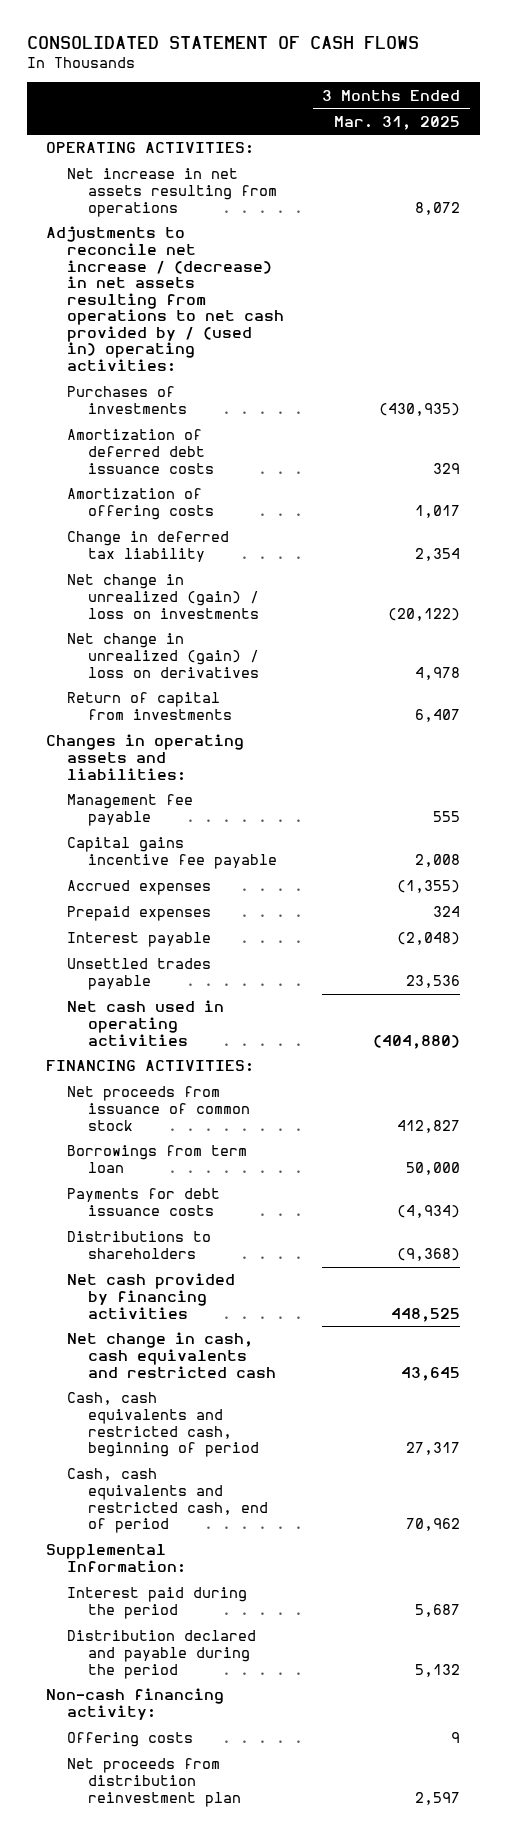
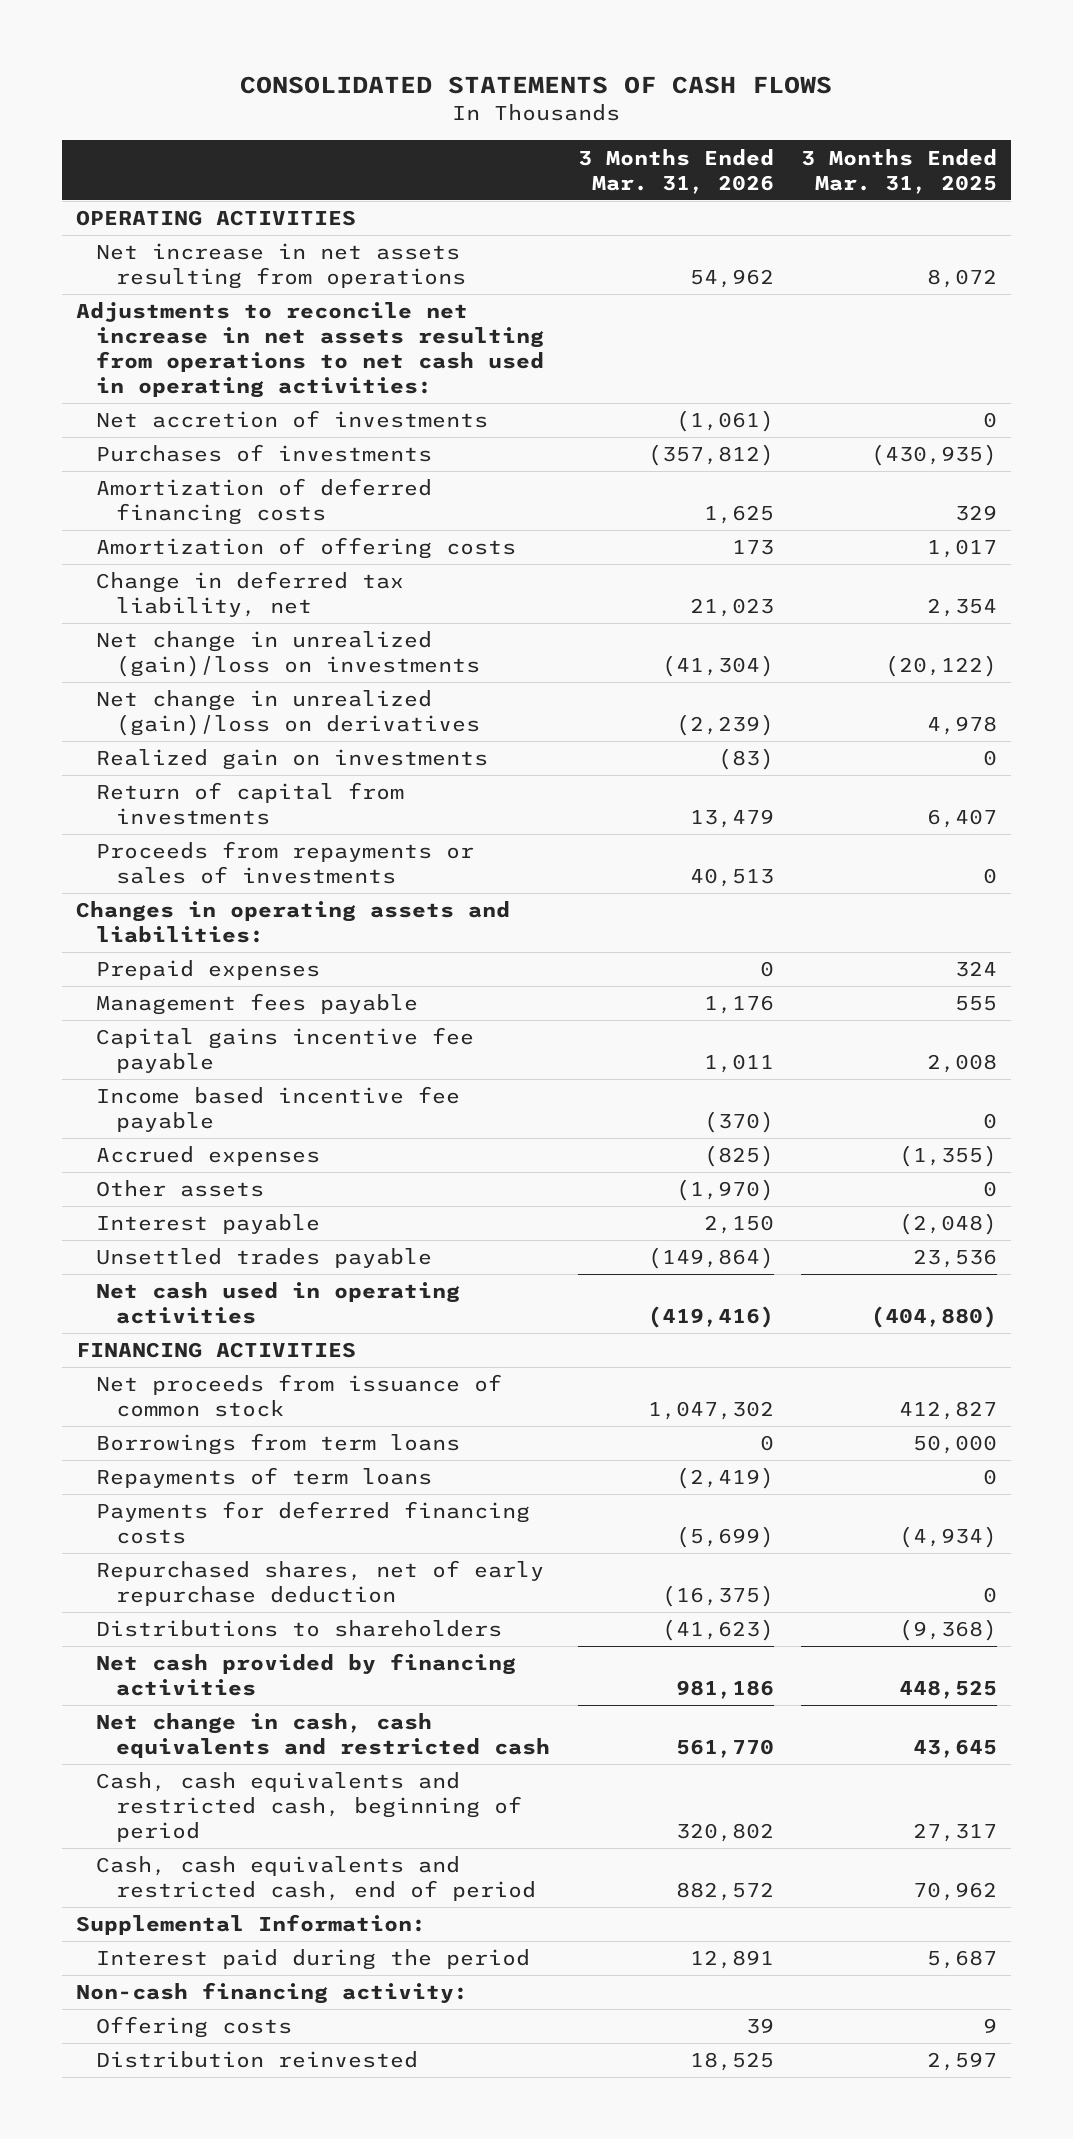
[26,35,419,49] CONSOLIDATED STATEMENT OF CASH FLOWS -> [240,76,833,95] CONSOLIDATED STATEMENTS OF CASH FLOWS
none -> [577,148,774,194] 3 Months Ended Mar. 31, 2026
[45,142,254,155] OPERATING ACTIVITIES: -> [75,210,356,227] OPERATING ACTIVITIES
[45,226,284,372] Adjustments to reconcile net increase / (decrease) in net assets resulting from operations to net cash provided by / (used in) operating activities: -> [75,302,544,398] Adjustments to reconcile net increase in net assets resulting from operations to net cash used in operating activities:
none -> [95,410,488,429] Net accretion of investments
[66,429,214,474] Amortization of deferred debt issuance costs -> [95,478,432,526] Amortization of deferred financing costs
[66,531,229,562] Change in deferred tax liability -> [95,571,404,618] Change in deferred tax liability, net
[66,574,259,619] Net change in unrealized (gain) / loss on investments -> [95,631,481,678] Net change in unrealized (gain)/loss on investments
[66,633,259,678] Net change in unrealized (gain) / loss on derivatives -> [95,690,481,737] Net change in unrealized (gain)/loss on derivatives
none -> [95,749,488,771] Realized gain on investments
none -> [95,841,474,885] Proceeds from repayments or sales of investments
[66,906,211,922] Prepaid expenses -> [95,960,320,981] Prepaid expenses
[66,794,193,826] Management fee payable -> [95,993,418,1016] Management fees payable
none -> [95,1086,460,1133] Income based incentive fee payable
none -> [95,1180,264,1198] Other assets
[45,1060,254,1073] FINANCING ACTIVITIES: -> [75,1342,356,1359] FINANCING ACTIVITIES
[66,1145,247,1173] Borrowings from term loan -> [95,1433,460,1456] Borrowings from term loans
none -> [95,1467,432,1489] Repayments of term loans
[66,1188,220,1216] Payments for debt issuance costs -> [95,1501,530,1545] Payments for deferred financing costs
none -> [95,1560,544,1607] Repurchased shares, net of early repurchase deduction
[66,1630,256,1679] Distribution declared and payable during the period -> none
[66,1758,241,1807] Net proceeds from distribution reinvestment plan -> [95,2051,418,2069] Distribution reinvested

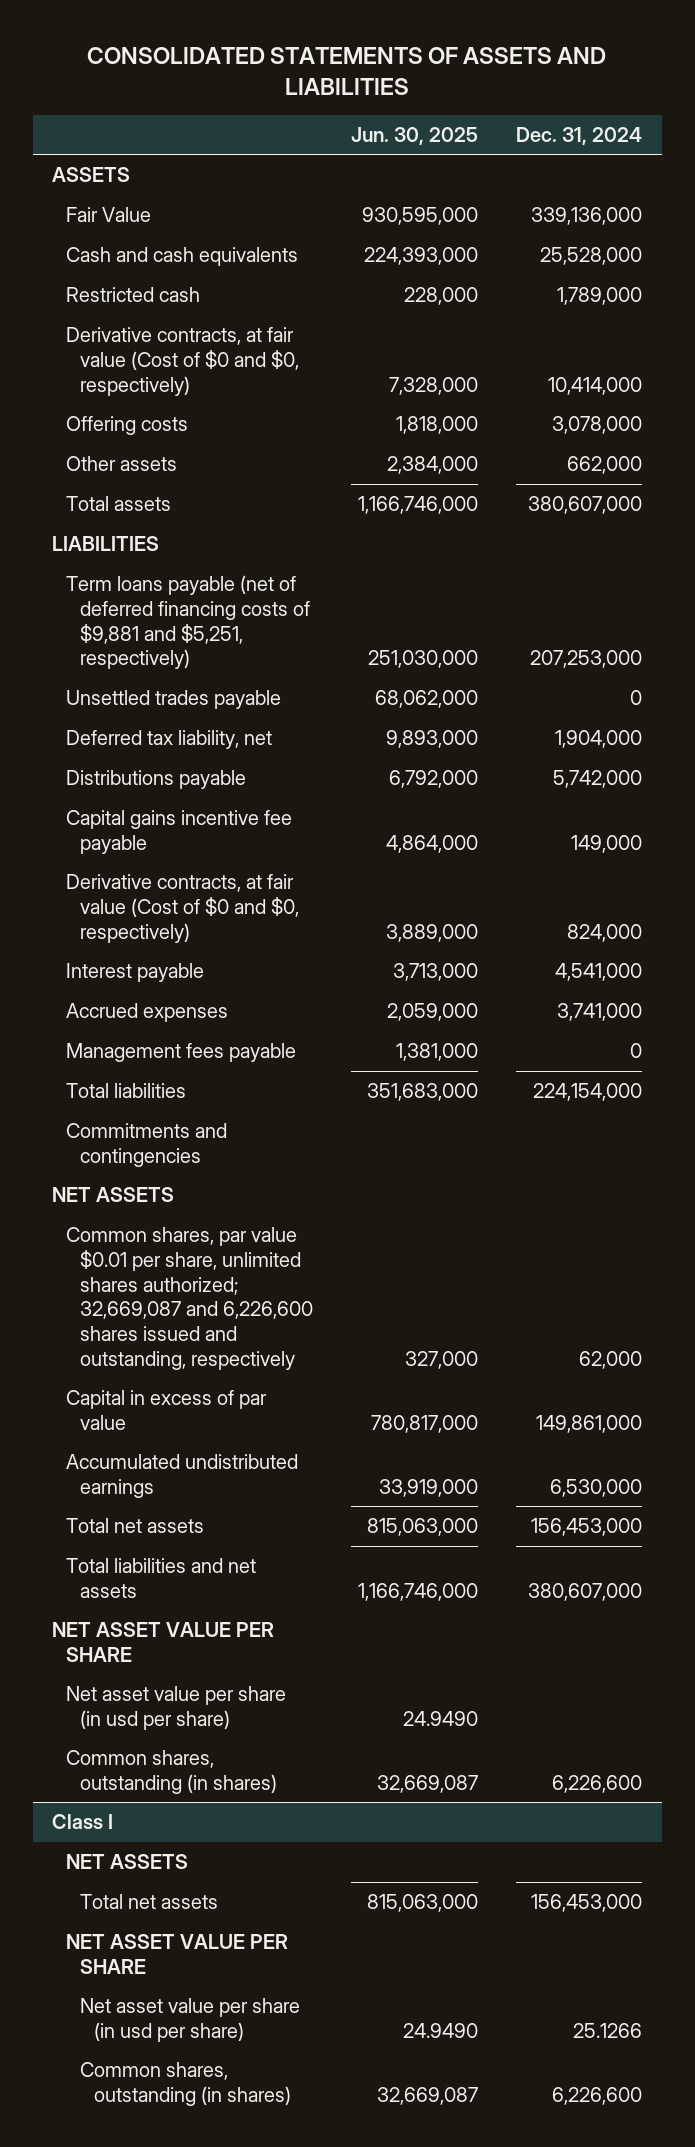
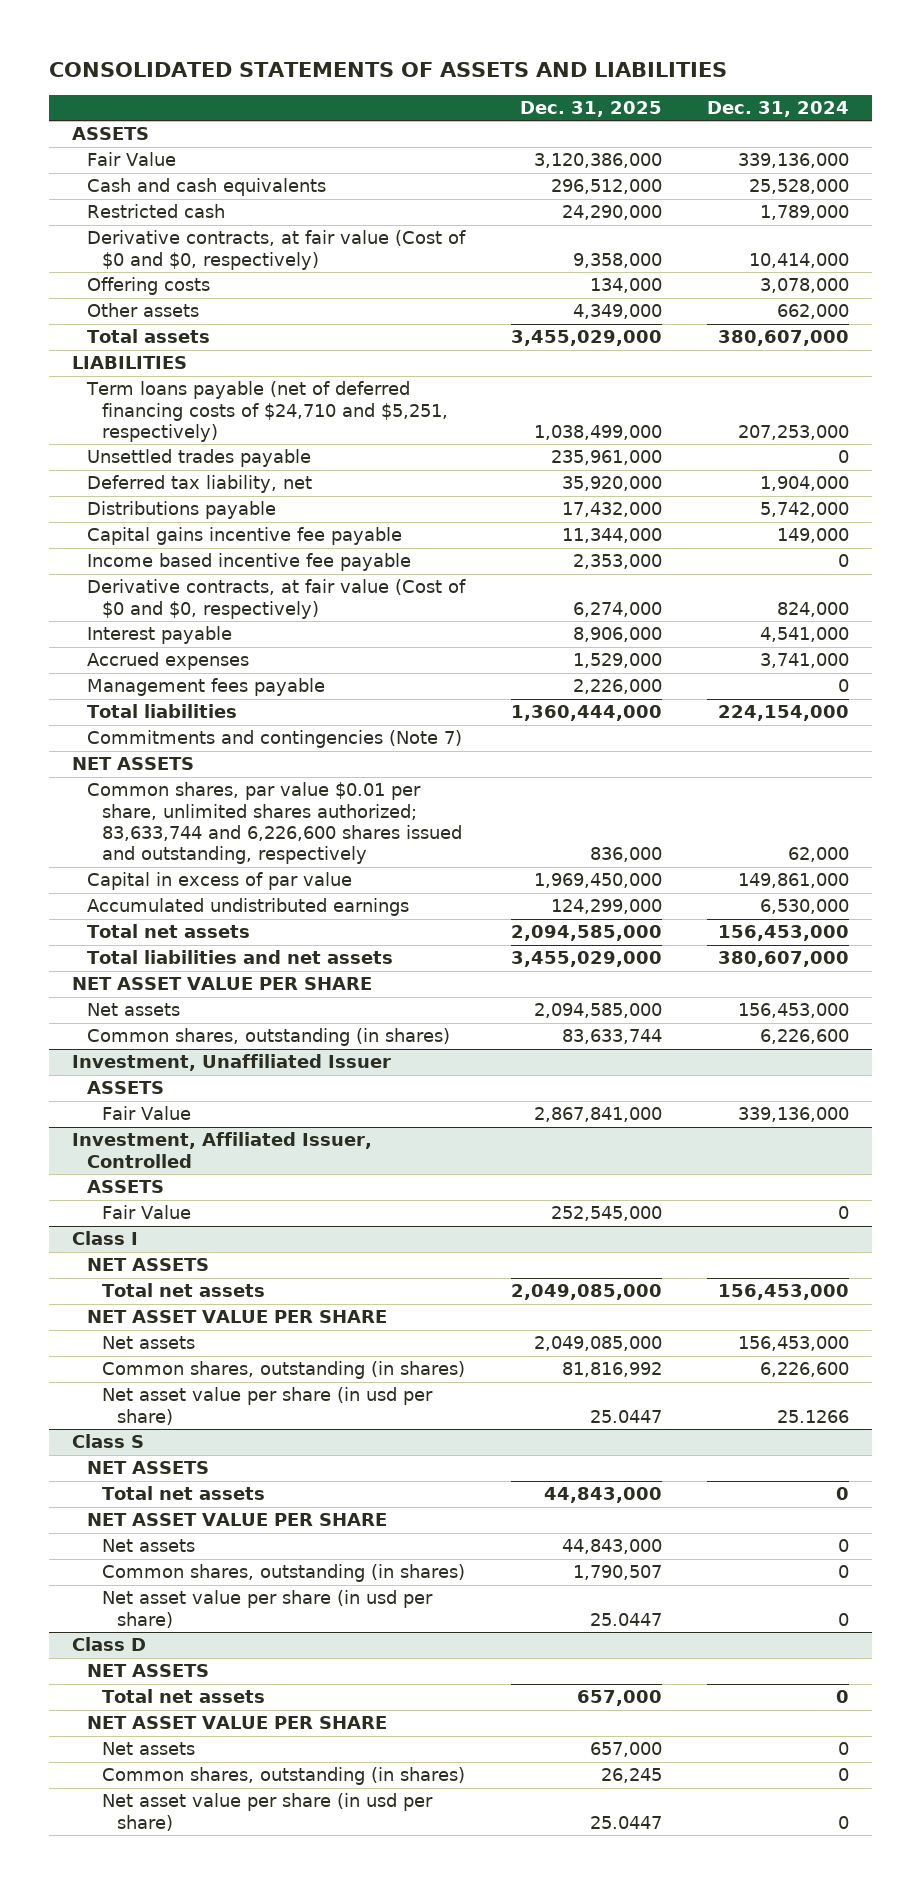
[351,126,479,145] Jun. 30, 2025 -> none
none -> [519,100,662,117] Dec. 31, 2025
[66,575,311,670] Term loans payable (net of deferred financing costs of $9,881 and $5,251, respectively) -> [86,381,449,442] Term loans payable (net of deferred financing costs of $24,710 and $5,251, respectively)
none -> [87,553,412,572] Income based incentive fee payable
[66,1123,228,1167] Commitments and contingencies -> [87,730,463,749] Commitments and contingencies (Note 7)
[66,1227,314,1370] Common shares, par value $0.01 per share, unlimited shares authorized; 32,669,087 and 6,226,600 shares issued and outstanding, respectively -> [87,782,463,865] Common shares, par value $0.01 per share, unlimited shares authorized; 83,633,744 and 6,226,600 shares issued and outstanding, respectively
[66,1686,287,1730] Net asset value per share (in usd per share) -> none
none -> [87,1003,181,1017] Net assets
none -> [71,1054,391,1072] Investment, Unaffiliated Issuer
none -> [87,1081,165,1095] ASSETS
none -> [102,1106,192,1121] Fair Value
none -> [71,1132,372,1168] Investment, Affiliated Issuer, Controlled
none -> [87,1180,165,1194] ASSETS
none -> [102,1205,192,1220] Fair Value
none -> [102,1336,196,1350] Net assets
[80,1998,301,2042] Net asset value per share (in usd per share) -> [102,1387,434,1425] Net asset value per share (in usd per share)
none -> [71,1434,144,1449] Class S
none -> [87,1461,210,1475] NET ASSETS
none -> [102,1486,266,1501] Total net assets
none -> [87,1513,388,1527] NET ASSET VALUE PER SHARE
none -> [102,1539,196,1553] Net assets
none -> [102,1564,466,1583] Common shares, outstanding (in shares)
none -> [102,1590,434,1628] Net asset value per share (in usd per share)
none -> [71,1637,146,1652] Class D
none -> [87,1664,210,1678] NET ASSETS
none -> [102,1689,266,1704] Total net assets
none -> [87,1716,388,1730] NET ASSET VALUE PER SHARE
none -> [102,1742,196,1756] Net assets
none -> [102,1767,466,1786] Common shares, outstanding (in shares)
none -> [102,1793,434,1831] Net asset value per share (in usd per share)

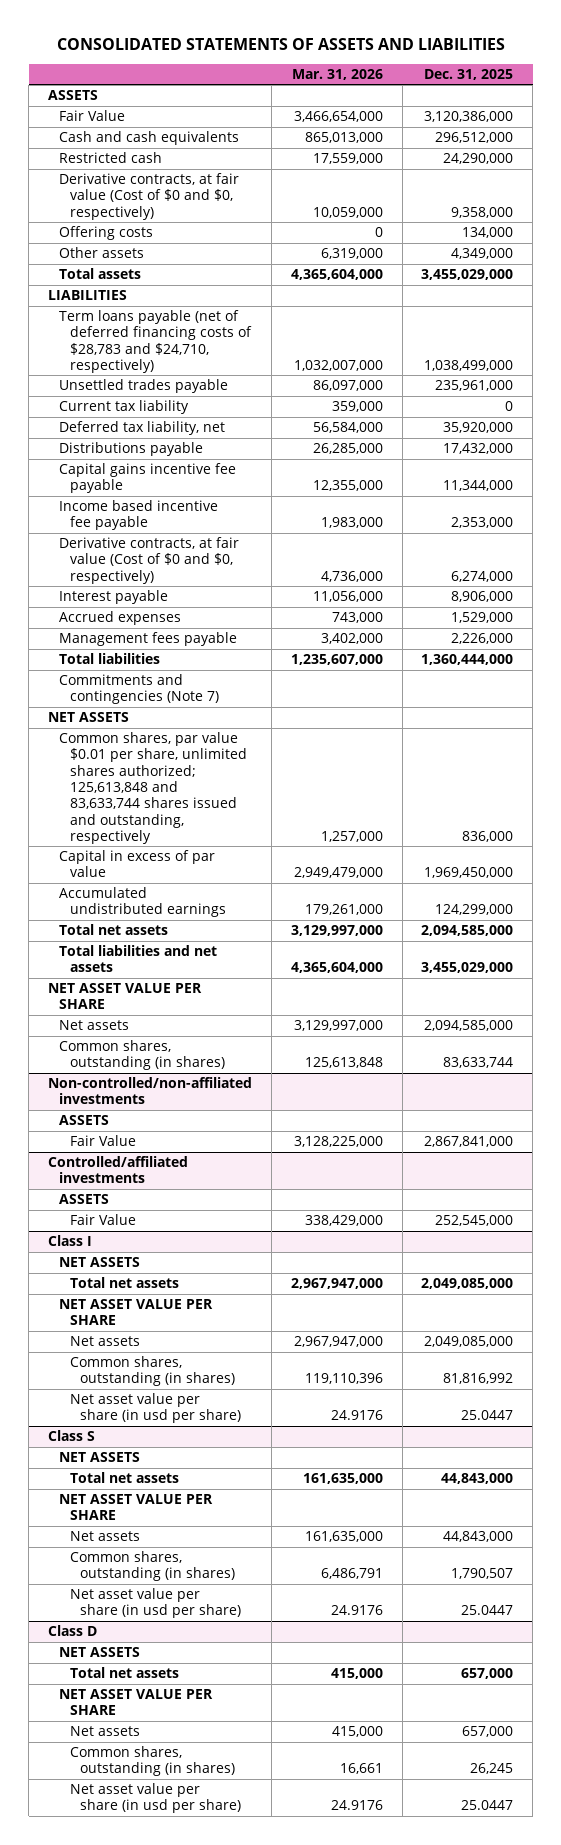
[707,100,850,117] Dec. 31, 2024 -> none
none -> [291,68,383,80] Mar. 31, 2026
[86,381,449,442] Term loans payable (net of deferred financing costs of $24,710 and $5,251, respectively) -> [58,310,252,373] Term loans payable (net of deferred financing costs of $28,783 and $24,710, respectively)
none -> [58,400,189,415] Current tax liability
[87,782,463,865] Common shares, par value $0.01 per share, unlimited shares authorized; 83,633,744 and 6,226,600 shares issued and outstanding, respectively -> [58,732,247,844] Common shares, par value $0.01 per share, unlimited shares authorized; 125,613,848 and 83,633,744 shares issued and outstanding, respectively
[71,1054,391,1072] Investment, Unaffiliated Issuer -> [48,1077,253,1105] Non-controlled/non-affiliated investments
[71,1132,372,1168] Investment, Affiliated Issuer, Controlled -> [48,1156,189,1184] Controlled/affiliated investments

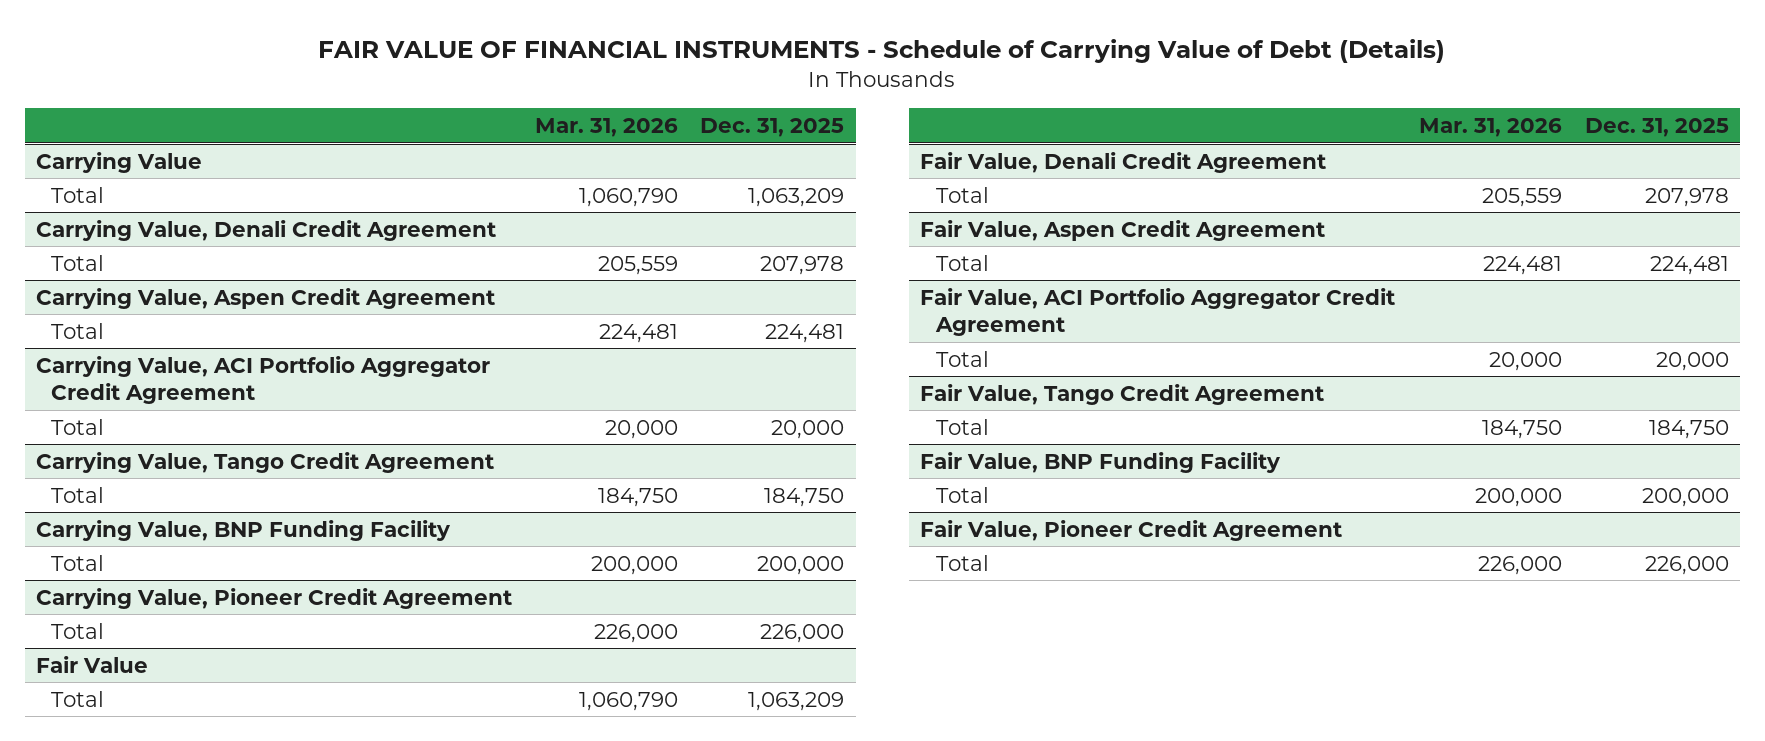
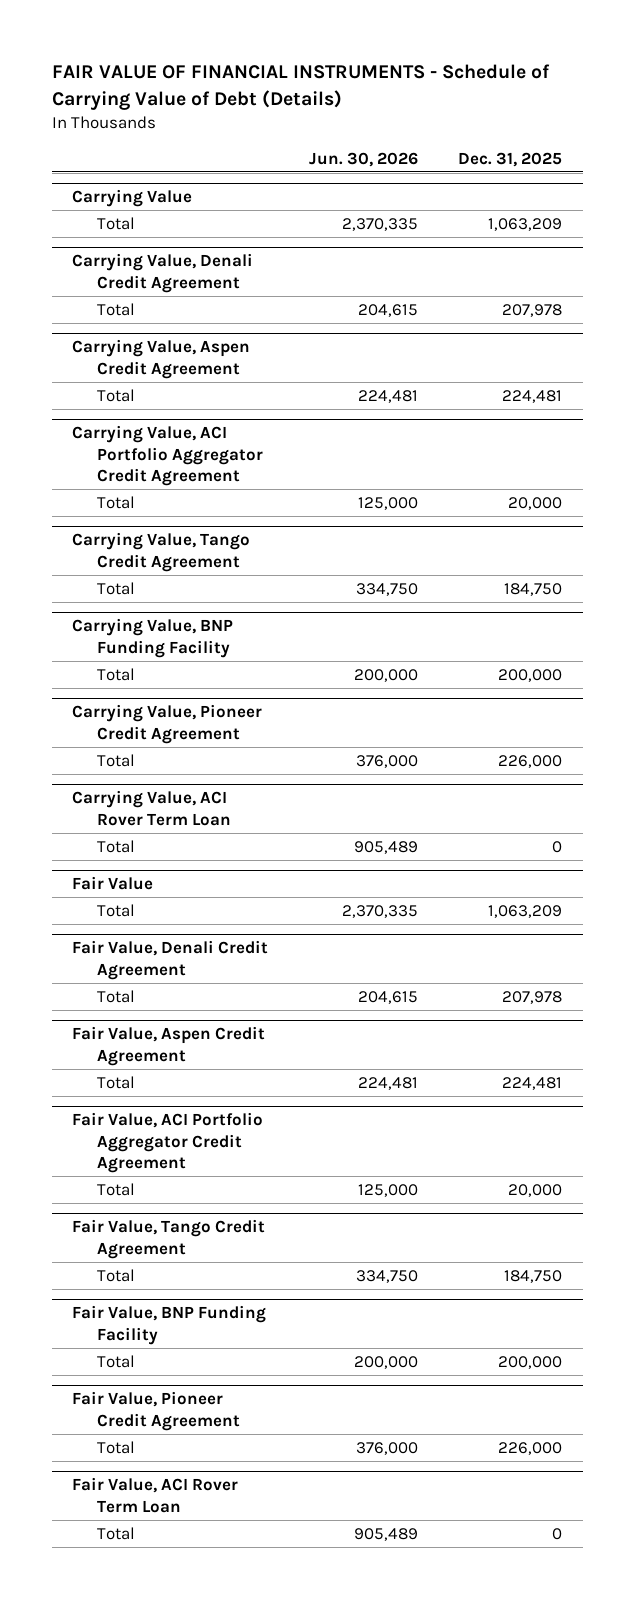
[534,117,678,137] Mar. 31, 2026 -> none
none -> [308,151,418,167] Jun. 30, 2026
none -> [72,790,231,826] Carrying Value, ACI Rover Term Loan
none -> [96,839,135,853] Total
none -> [72,1477,239,1513] Fair Value, ACI Rover Term Loan
none -> [96,1526,135,1540] Total

